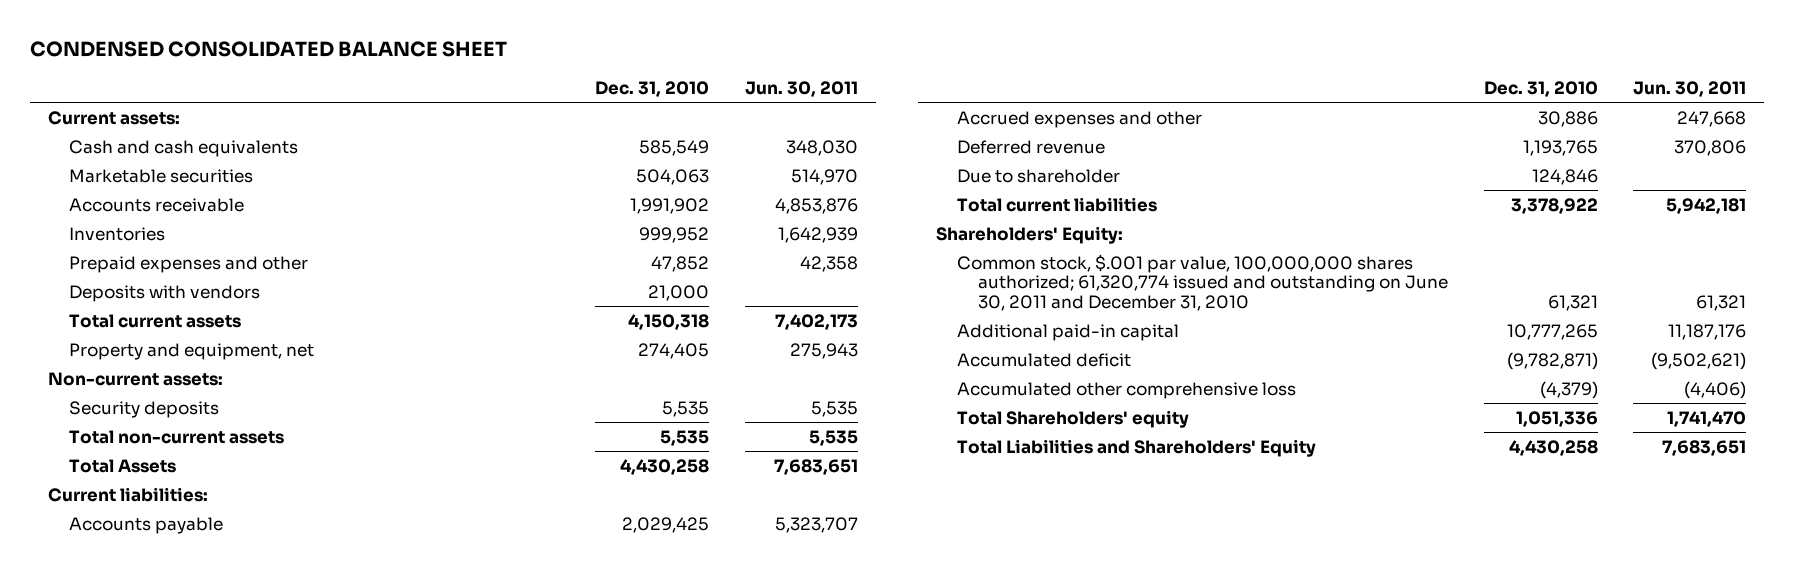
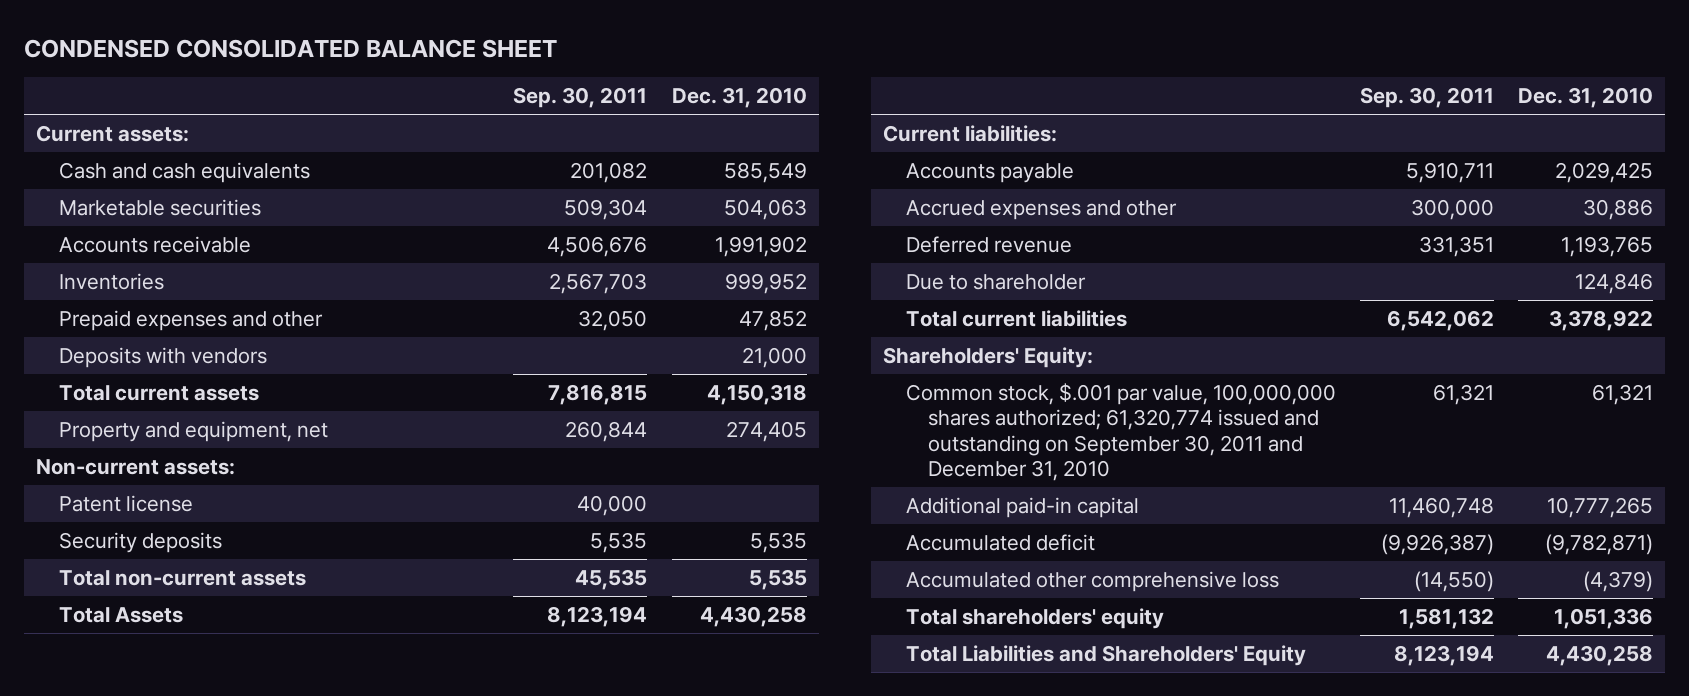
[745,80,859,97] Jun. 30, 2011 -> none
none -> [513,87,648,109] Sep. 30, 2011
none -> [59,494,194,512] Patent license
[956,253,1448,311] Common stock, $.001 par value, 100,000,000 shares authorized; 61,320,774 issued and outstanding on June 30, 2011 and December 31, 2010 -> [905,382,1336,481] Common stock, $.001 par value, 100,000,000 shares authorized; 61,320,774 issued and outstanding on September 30, 2011 and December 31, 2010
[956,409,1189,428] Total Shareholders' equity -> [905,607,1164,629] Total shareholders' equity

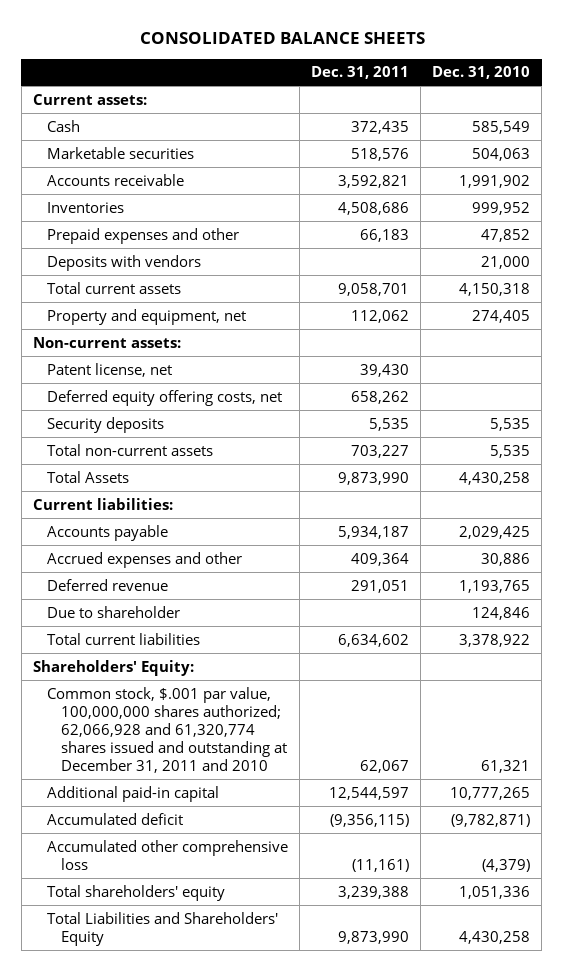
[24,38,558,58] CONDENSED CONSOLIDATED BALANCE SHEET -> [139,32,425,45] CONSOLIDATED BALANCE SHEETS
[513,87,648,109] Sep. 30, 2011 -> none
none -> [311,66,410,80] Dec. 31, 2011
[59,161,311,183] Cash and cash equivalents -> [47,119,81,132] Cash
[59,494,194,512] Patent license -> [47,362,173,377] Patent license, net
none -> [47,389,283,406] Deferred equity offering costs, net
[905,382,1336,481] Common stock, $.001 par value, 100,000,000 shares authorized; 61,320,774 issued and outstanding on September 30, 2011 and December 31, 2010 -> [47,686,288,773] Common stock, $.001 par value, 100,000,000 shares authorized; 62,066,928 and 61,320,774 shares issued and outstanding at December 31, 2011 and 2010

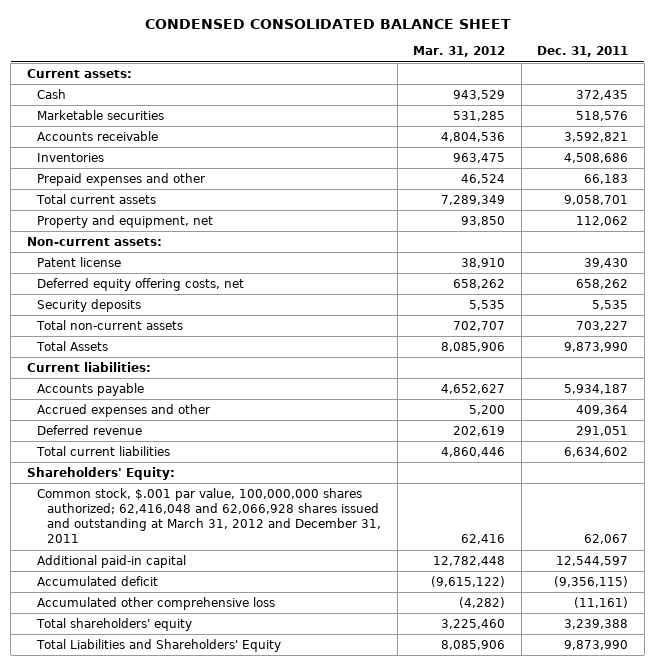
[139,32,425,45] CONSOLIDATED BALANCE SHEETS -> [144,18,511,29] CONDENSED CONSOLIDATED BALANCE SHEET
[432,66,531,80] Dec. 31, 2010 -> none
none -> [413,46,506,58] Mar. 31, 2012
[47,254,202,271] Deposits with vendors -> none
[47,362,173,377] Patent license, net -> [37,256,122,267] Patent license
[47,605,181,618] Due to shareholder -> none
[47,686,288,773] Common stock, $.001 par value, 100,000,000 shares authorized; 62,066,928 and 61,320,774 shares issued and outstanding at December 31, 2011 and 2010 -> [37,487,382,544] Common stock, $.001 par value, 100,000,000 shares authorized; 62,416,048 and 62,066,928 shares issued and outstanding at March 31, 2012 and December 31, 2011

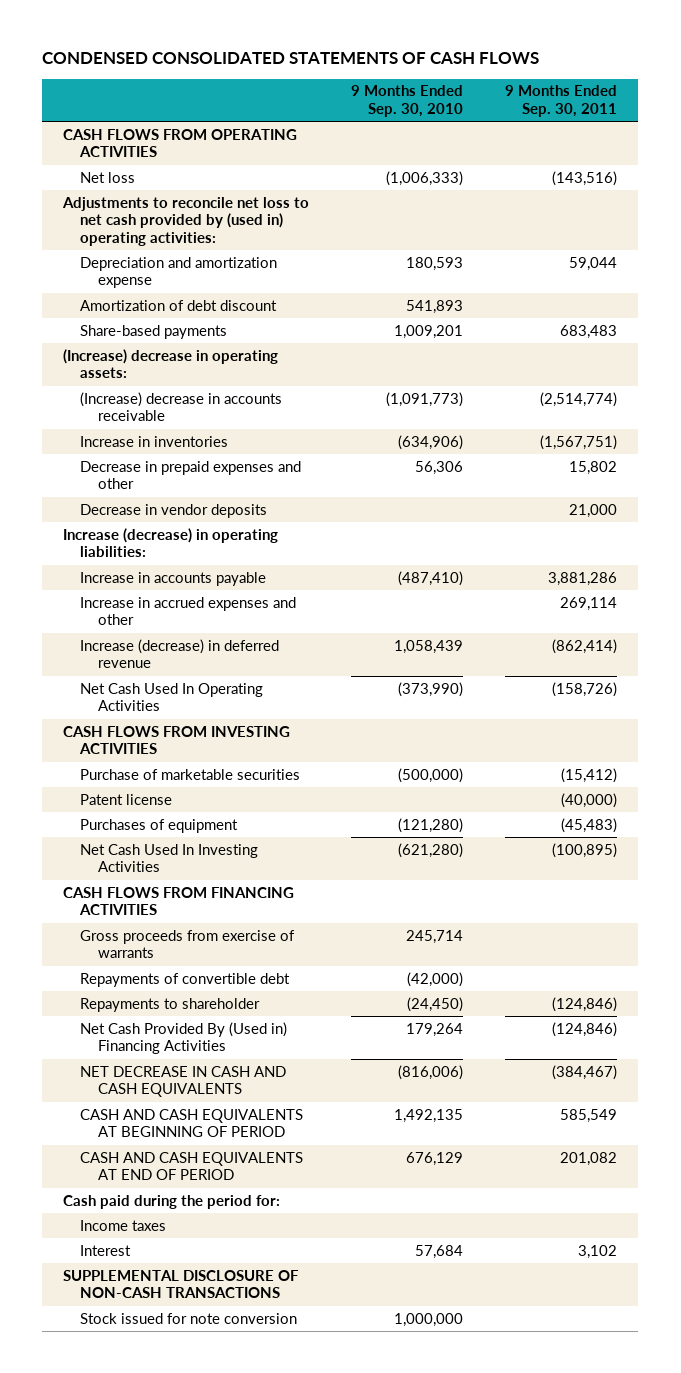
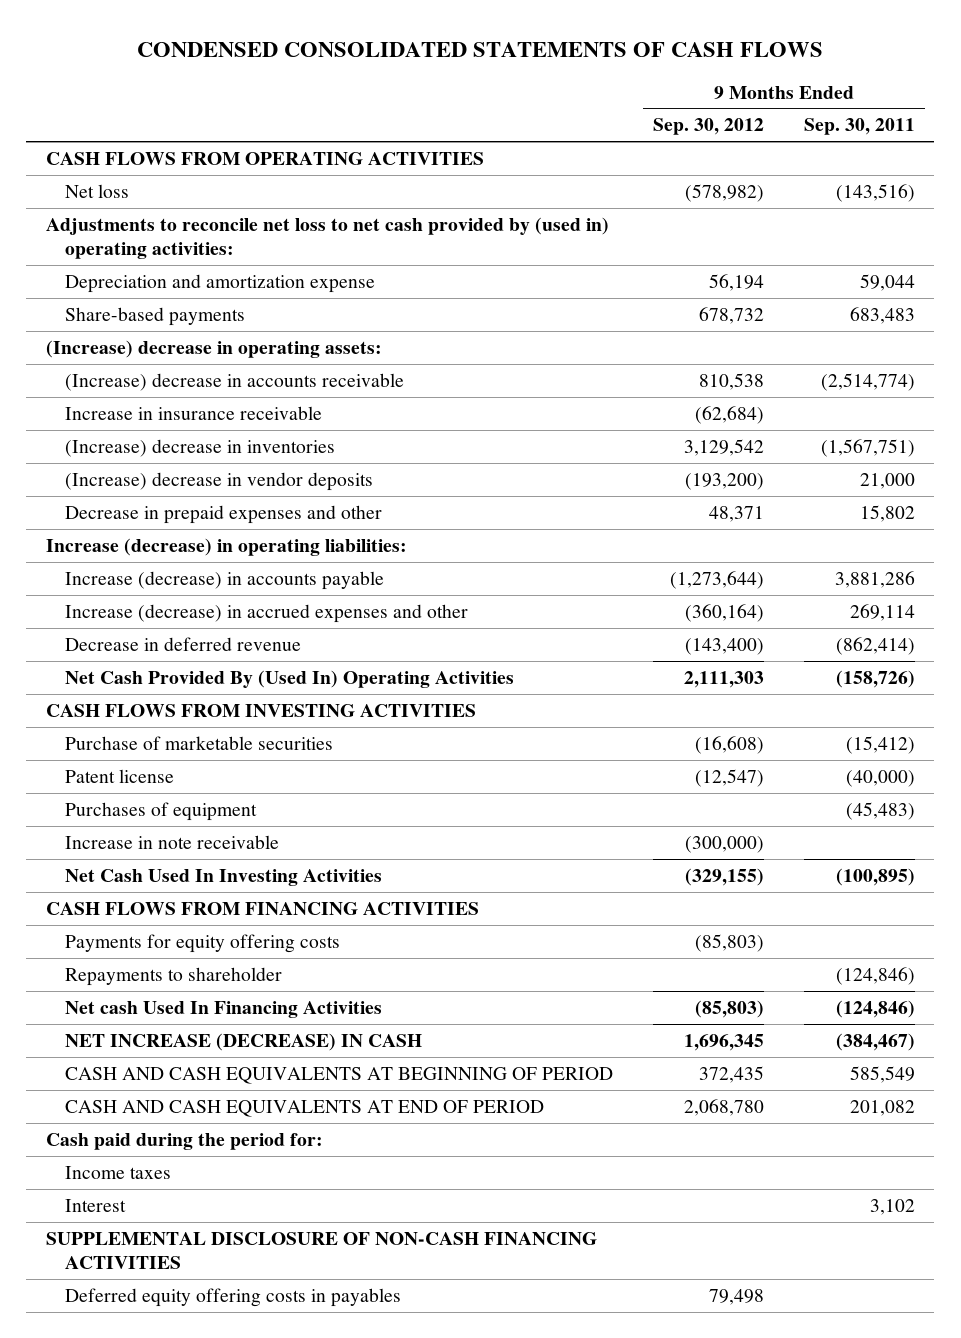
[351,85,464,117] 9 Months Ended Sep. 30, 2010 -> none
none -> [652,118,764,136] Sep. 30, 2012
[80,299,278,311] Amortization of debt discount -> none
none -> [65,405,323,420] Increase in insurance receivable
[80,435,229,447] Increase in inventories -> [65,438,336,457] (Increase) decrease in inventories
none -> [65,471,374,491] (Increase) decrease in vendor deposits
[80,503,268,518] Decrease in vendor deposits -> none
[80,571,267,586] Increase in accounts payable -> [65,570,385,590] Increase (decrease) in accounts payable
[80,596,297,626] Increase in accrued expenses and other -> [65,603,469,623] Increase (decrease) in accrued expenses and other
[80,638,280,669] Increase (decrease) in deferred revenue -> [65,636,302,651] Decrease in deferred revenue
[80,682,264,712] Net Cash Used In Operating Activities -> [65,669,515,688] Net Cash Provided By (Used In) Operating Activities
none -> [65,834,280,849] Increase in note receivable
[80,929,296,959] Gross proceeds from exercise of warrants -> none
[80,972,291,987] Repayments of convertible debt -> none
none -> [65,933,341,953] Payments for equity offering costs
[80,1021,288,1055] Net Cash Provided By (Used in) Financing Activities -> [65,1000,383,1018] Net cash Used In Financing Activities
[80,1065,287,1098] NET DECREASE IN CASH AND CASH EQUIVALENTS -> [65,1032,423,1051] NET INCREASE (DECREASE) IN CASH
[80,1312,298,1324] Stock issued for note conversion -> none
[63,1269,300,1299] SUPPLEMENTAL DISCLOSURE OF NON-CASH TRANSACTIONS -> [46,1231,598,1269] SUPPLEMENTAL DISCLOSURE OF NON-CASH FINANCING ACTIVITIES
none -> [65,1287,402,1307] Deferred equity offering costs in payables

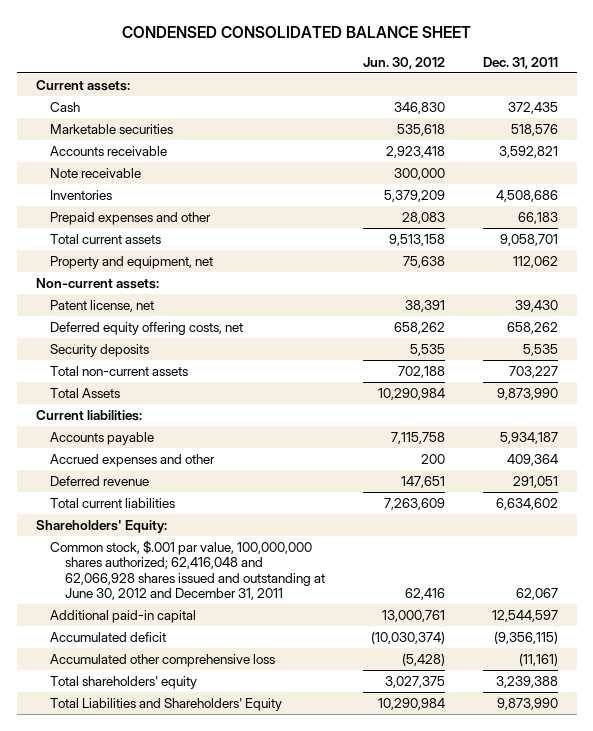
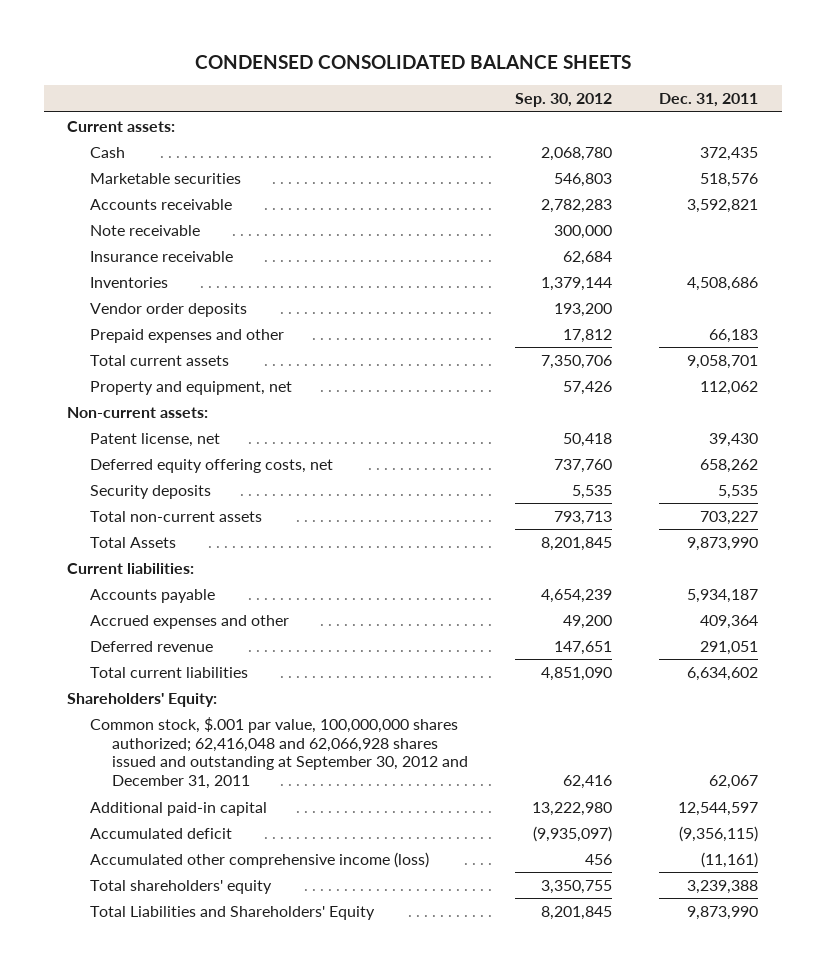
[121,25,471,38] CONDENSED CONSOLIDATED BALANCE SHEET -> [194,54,631,69] CONDENSED CONSOLIDATED BALANCE SHEETS
[362,56,445,69] Jun. 30, 2012 -> none
none -> [515,93,613,108] Sep. 30, 2012
none -> [89,251,233,263] Insurance receivable
none -> [89,303,247,318] Vendor order deposits
[50,539,325,601] Common stock, $.001 par value, 100,000,000 shares authorized; 62,416,048 and 62,066,928 shares issued and outstanding at June 30, 2012 and December 31, 2011 -> [89,717,469,790] Common stock, $.001 par value, 100,000,000 shares authorized; 62,416,048 and 62,066,928 shares issued and outstanding at September 30, 2012 and December 31, 2011
[50,653,276,667] Accumulated other comprehensive loss -> [89,852,429,869] Accumulated other comprehensive income (loss)

